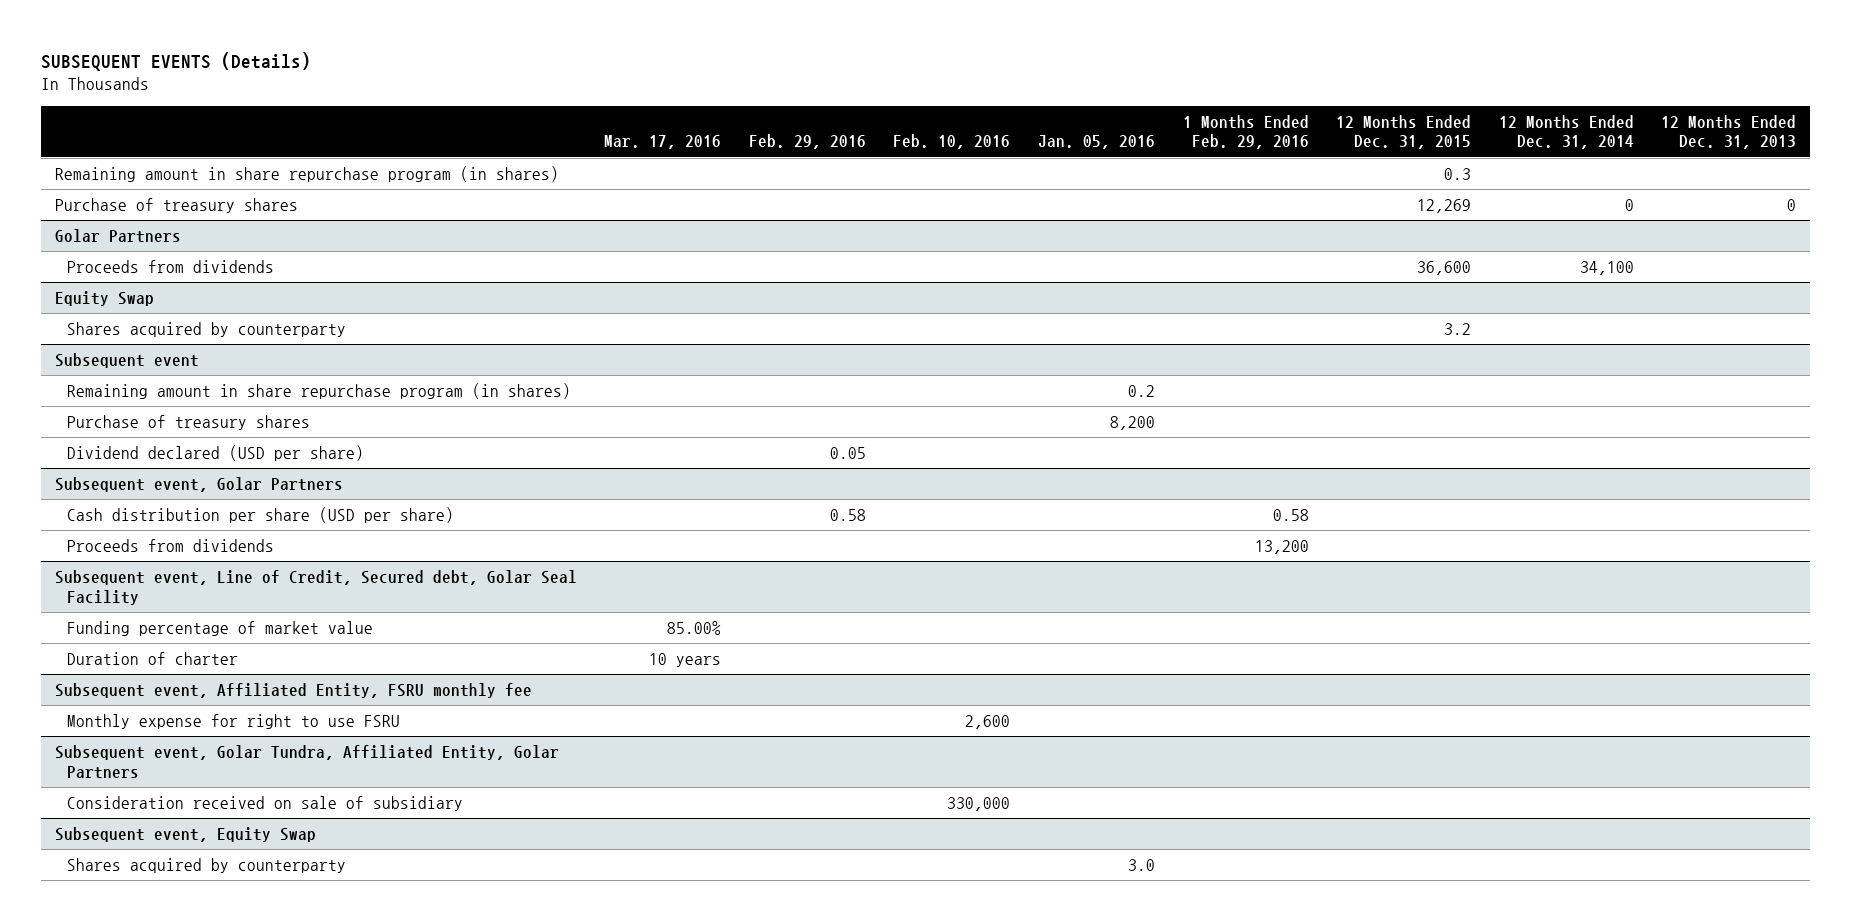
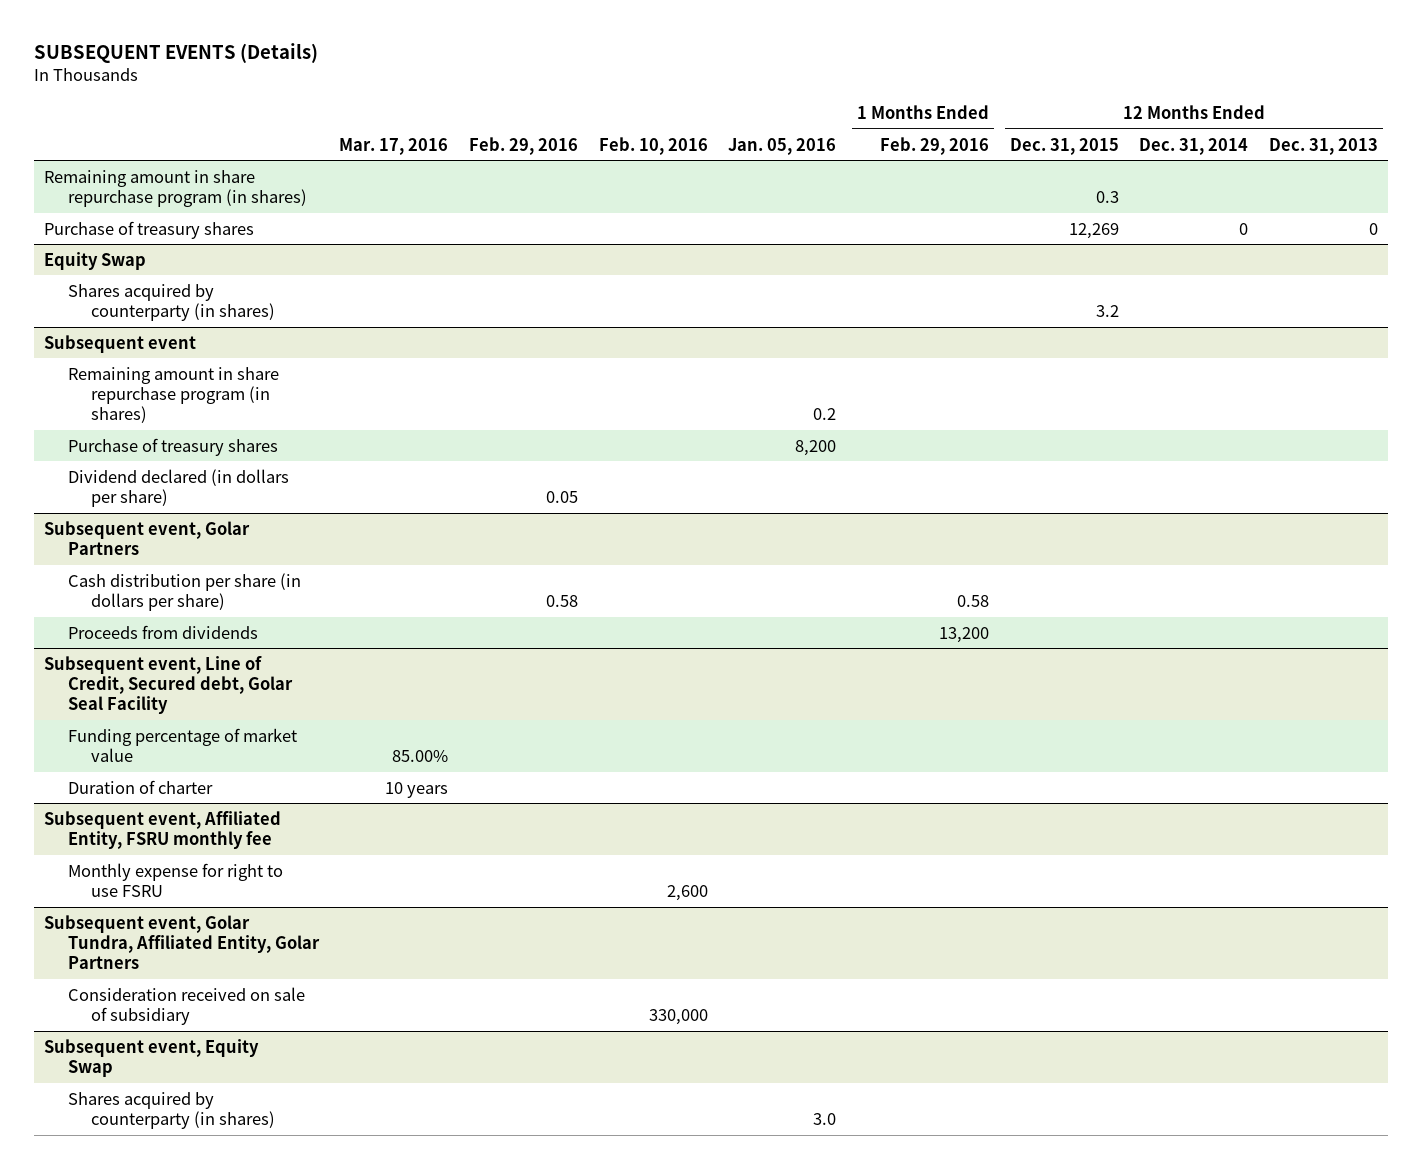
[54,228,181,243] Golar Partners -> none
[66,259,274,273] Proceeds from dividends -> none
[66,321,346,337] Shares acquired by counterparty -> [67,283,275,321] Shares acquired by counterparty (in shares)
[66,444,364,461] Dividend declared (USD per share) -> [67,468,289,507] Dividend declared (in dollars per share)
[66,506,454,523] Cash distribution per share (USD per share) -> [67,572,301,611] Cash distribution per share (in dollars per share)
[66,857,346,873] Shares acquired by counterparty -> [67,1091,275,1129] Shares acquired by counterparty (in shares)

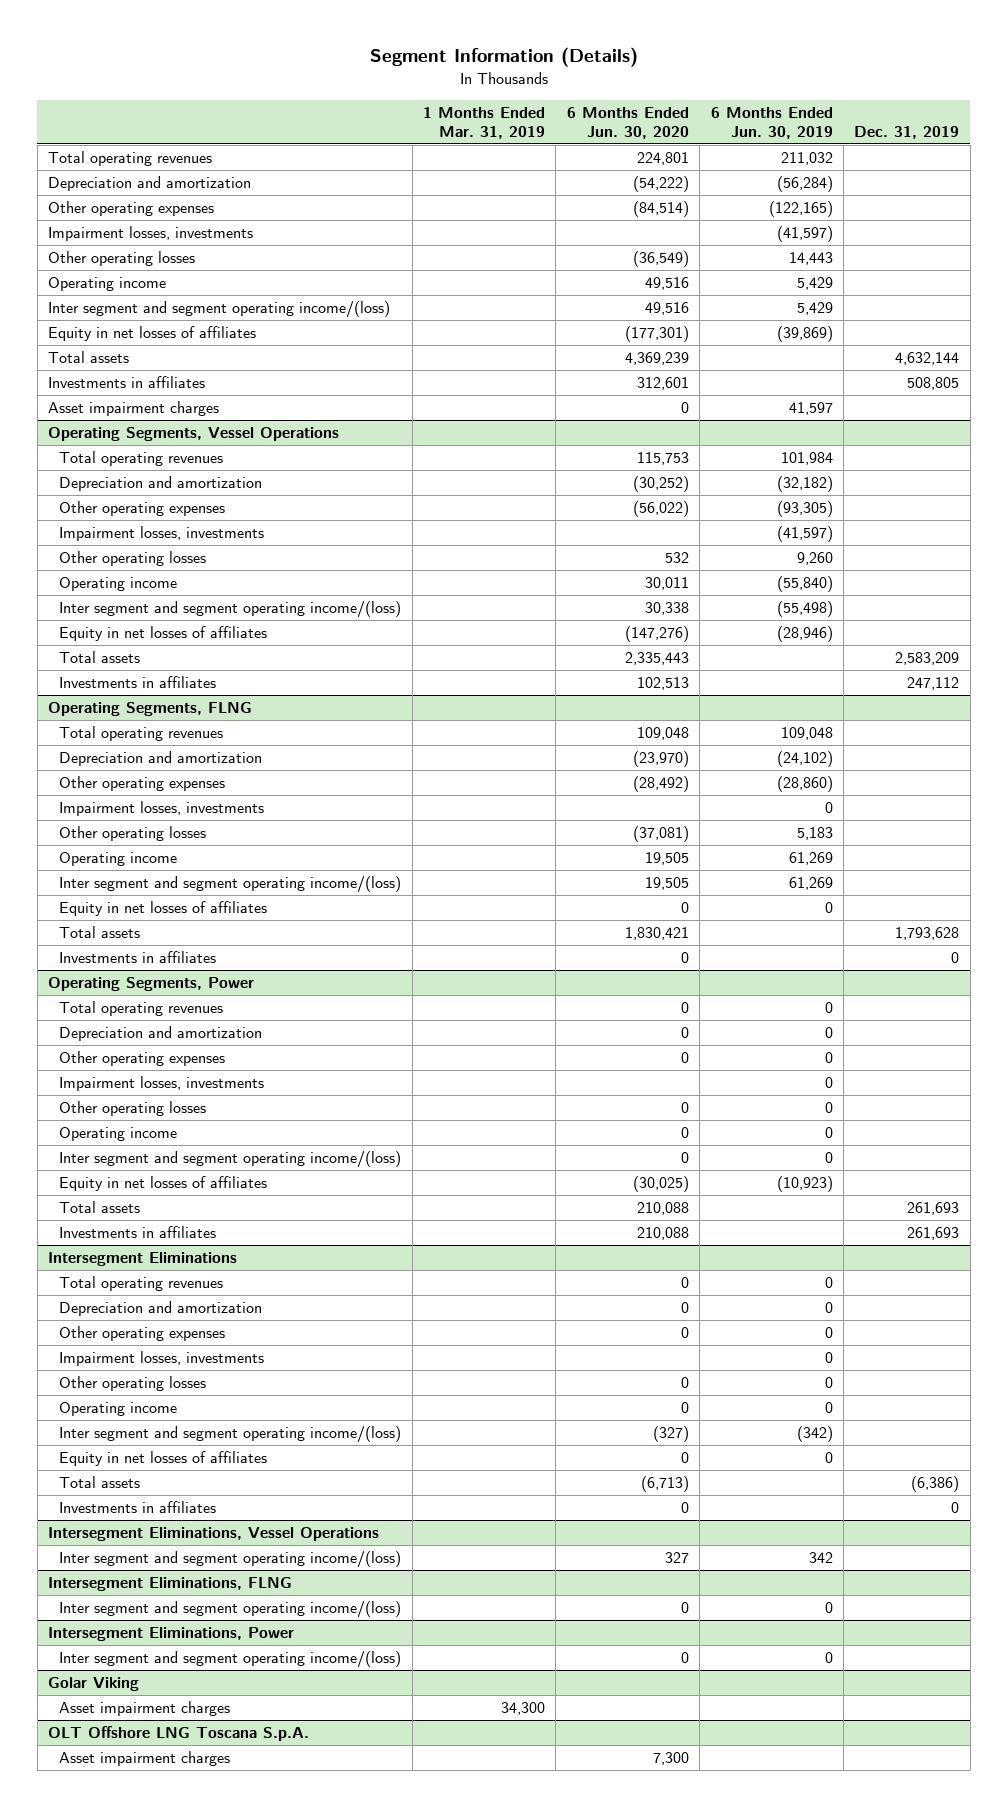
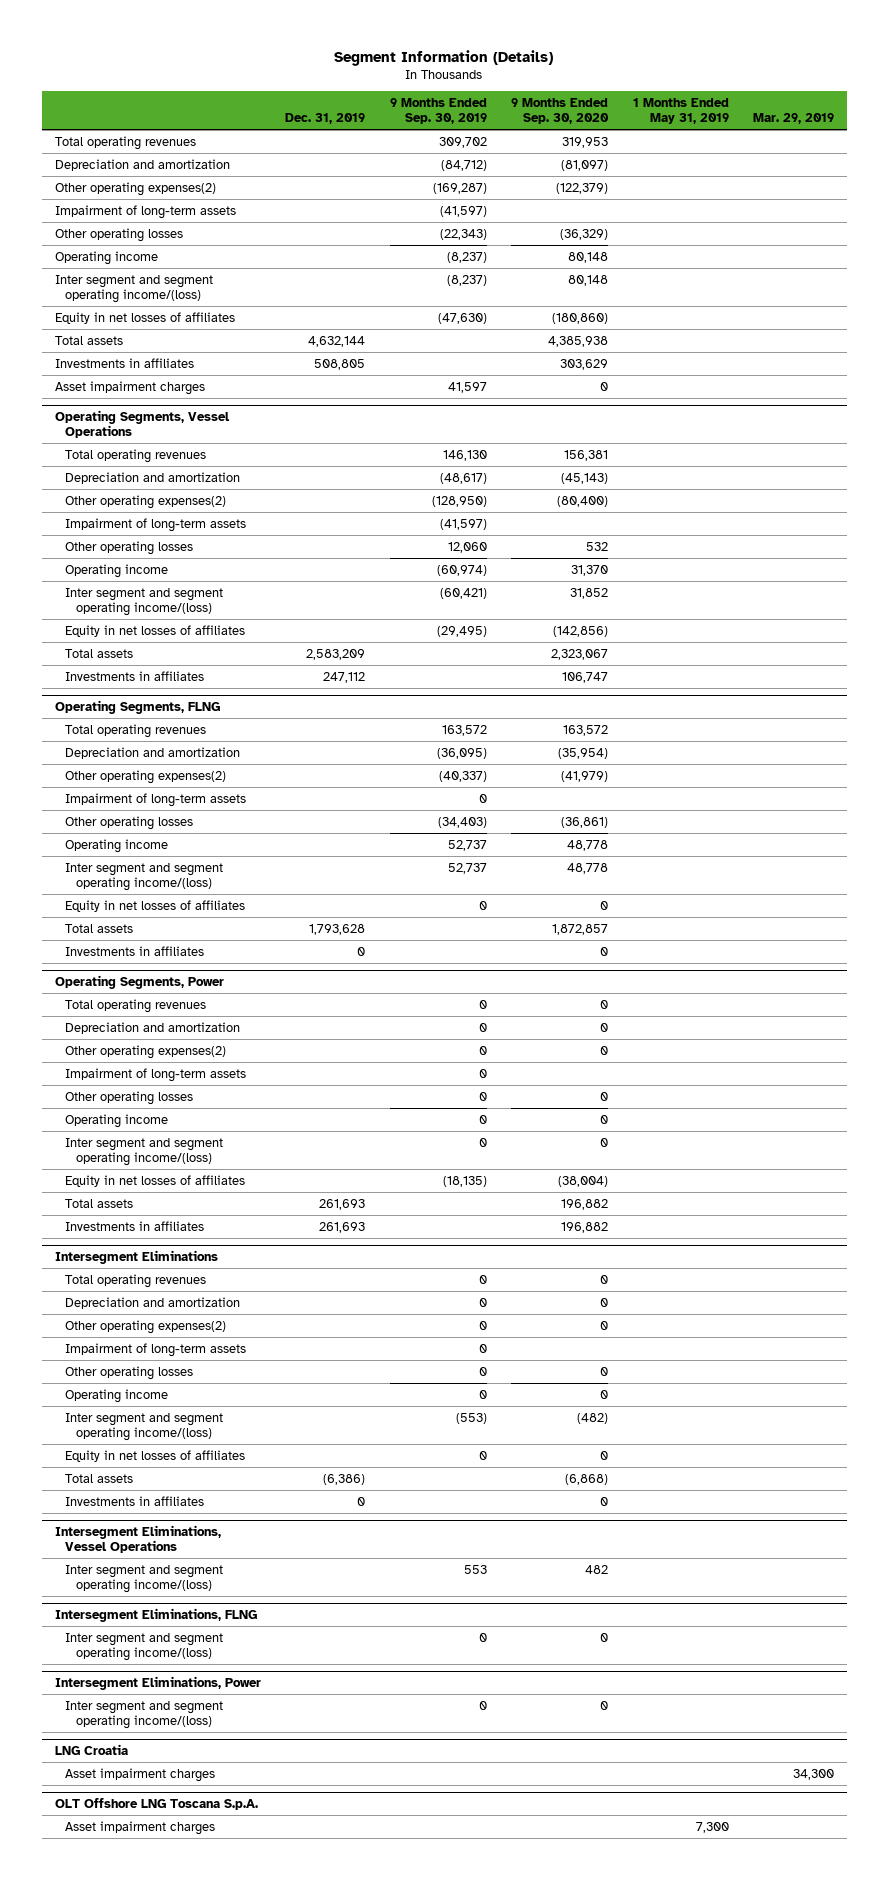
[423,106,546,140] 1 Months Ended Mar. 31, 2019 -> none
[566,106,689,140] 6 Months Ended Jun. 30, 2020 -> none
[710,106,833,140] 6 Months Ended Jun. 30, 2019 -> none
none -> [389,98,487,125] 9 Months Ended Sep. 30, 2019
none -> [511,98,610,125] 9 Months Ended Sep. 30, 2020
none -> [632,98,729,125] 1 Months Ended May 31, 2019
none -> [753,113,835,125] Mar. 29, 2019
[47,200,214,216] Other operating expenses -> [54,181,216,196] Other operating expenses(2)
[47,225,253,241] Impairment losses, investments -> [54,204,236,219] Impairment of long-term assets
[59,500,226,516] Other operating expenses -> [65,494,227,509] Other operating expenses(2)
[59,525,265,541] Impairment losses, investments -> [65,517,247,532] Impairment of long-term assets
[59,775,226,791] Other operating expenses -> [65,769,227,784] Other operating expenses(2)
[59,800,265,816] Impairment losses, investments -> [65,792,247,807] Impairment of long-term assets
[59,1050,226,1066] Other operating expenses -> [65,1044,227,1059] Other operating expenses(2)
[59,1075,265,1091] Impairment losses, investments -> [65,1067,247,1082] Impairment of long-term assets
[59,1325,226,1341] Other operating expenses -> [65,1319,227,1334] Other operating expenses(2)
[59,1350,265,1366] Impairment losses, investments -> [65,1342,247,1357] Impairment of long-term assets
[47,1676,139,1691] Golar Viking -> none
[59,1700,231,1716] Asset impairment charges -> none
none -> [54,1744,128,1756] LNG Croatia
none -> [65,1767,216,1782] Asset impairment charges

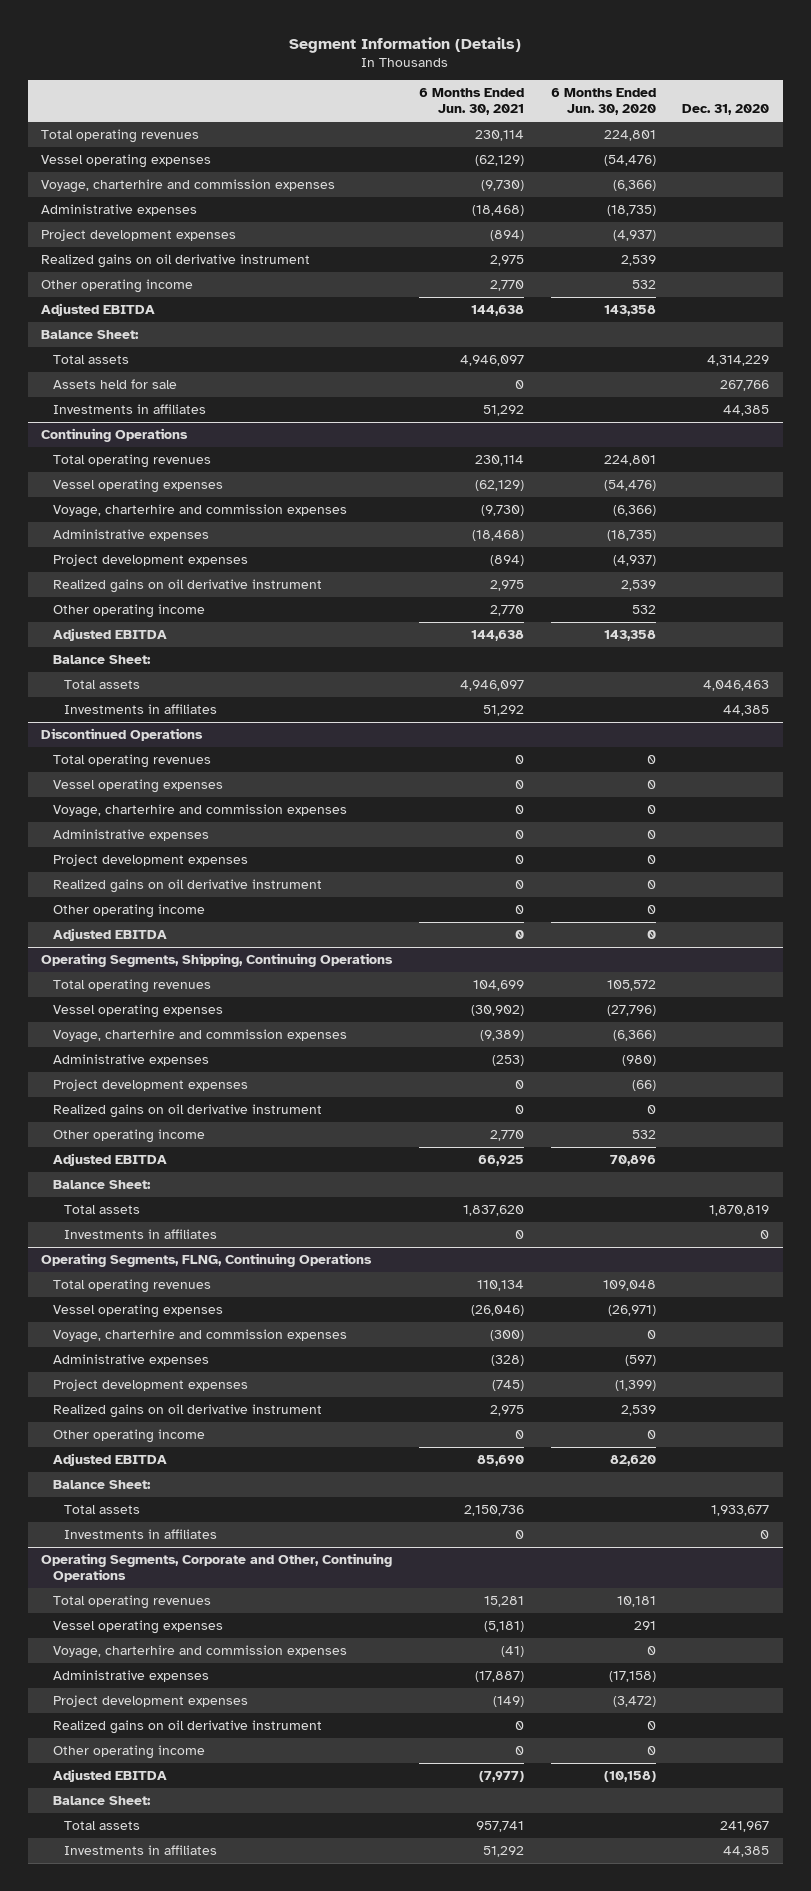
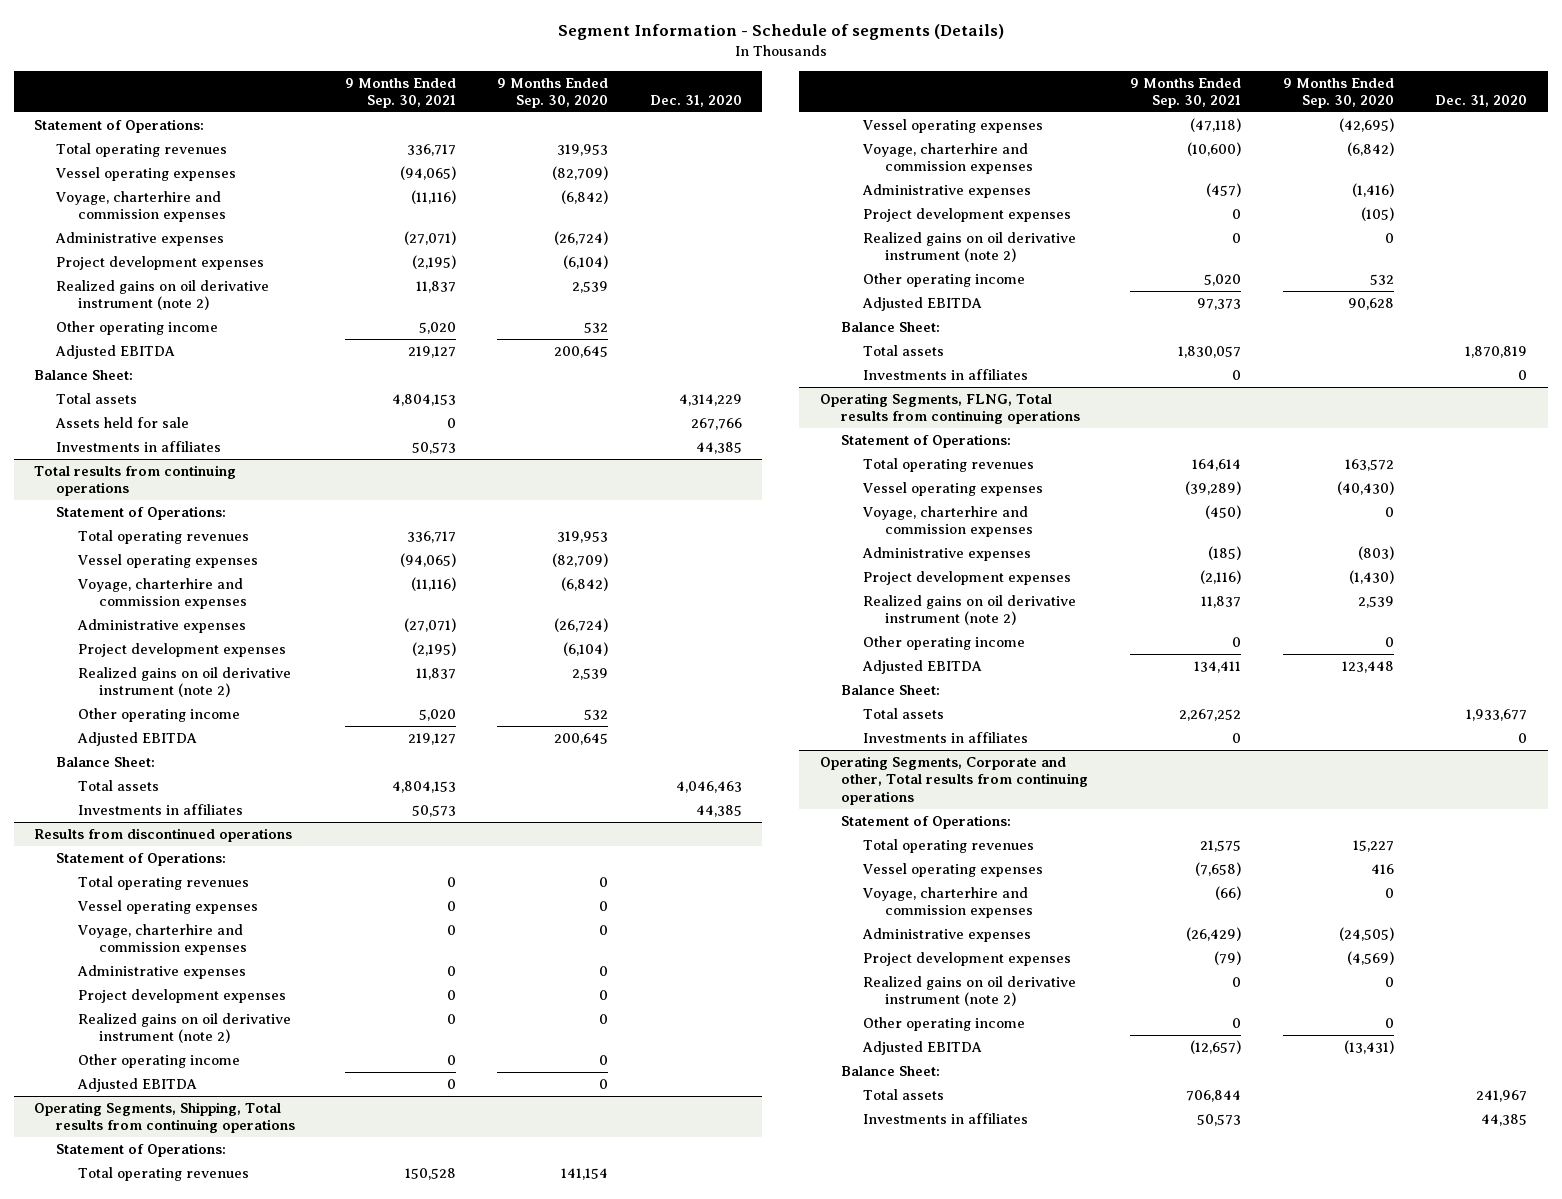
[289,36,522,53] Segment Information (Details) -> [557,24,1004,41] Segment Information - Schedule of segments (Details)
[419,88,525,116] 6 Months Ended Jun. 30, 2021 -> none
[550,88,656,116] 6 Months Ended Jun. 30, 2020 -> none
none -> [344,77,456,109] 9 Months Ended Sep. 30, 2021
none -> [497,77,609,109] 9 Months Ended Sep. 30, 2020
none -> [34,118,205,133] Statement of Operations:
[41,254,311,269] Realized gains on oil derivative instrument -> [55,279,269,311] Realized gains on oil derivative instrument (note 2)
[41,428,189,443] Continuing Operations -> [34,464,237,497] Total results from continuing operations
none -> [55,505,226,520] Statement of Operations:
[52,579,322,594] Realized gains on oil derivative instrument -> [77,666,291,698] Realized gains on oil derivative instrument (note 2)
[41,728,204,742] Discontinued Operations -> [34,827,293,842] Results from discontinued operations
none -> [55,851,226,866] Statement of Operations:
[52,879,322,894] Realized gains on oil derivative instrument -> [77,1012,291,1044] Realized gains on oil derivative instrument (note 2)
[41,953,394,968] Operating Segments, Shipping, Continuing Operations -> [34,1101,295,1134] Operating Segments, Shipping, Total results from continuing operations
none -> [55,1142,226,1157] Statement of Operations:
[52,1104,322,1119] Realized gains on oil derivative instrument -> [863,231,1077,263] Realized gains on oil derivative instrument (note 2)
[41,1253,373,1268] Operating Segments, FLNG, Continuing Operations -> [819,392,1081,425] Operating Segments, FLNG, Total results from continuing operations
none -> [841,433,1012,448] Statement of Operations:
[52,1404,322,1419] Realized gains on oil derivative instrument -> [863,594,1077,626] Realized gains on oil derivative instrument (note 2)
[41,1553,393,1583] Operating Segments, Corporate and Other, Continuing Operations -> [819,755,1089,805] Operating Segments, Corporate and other, Total results from continuing operations
none -> [841,814,1012,829] Statement of Operations:
[52,1720,322,1735] Realized gains on oil derivative instrument -> [863,975,1077,1007] Realized gains on oil derivative instrument (note 2)

